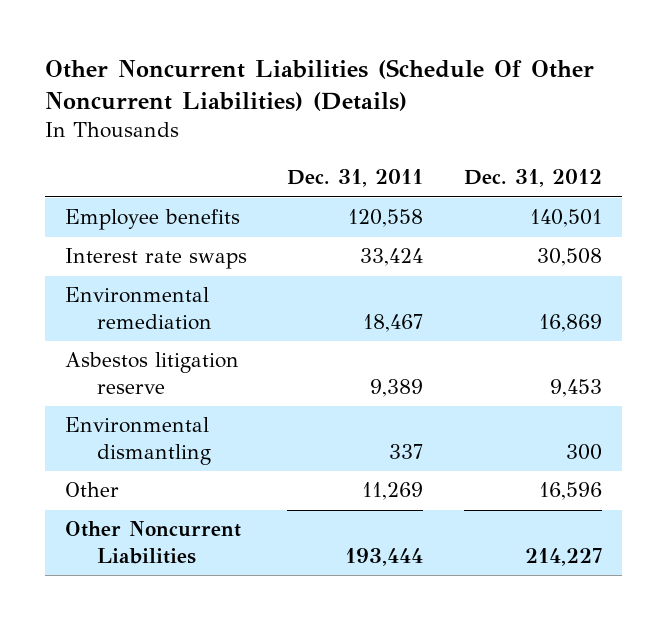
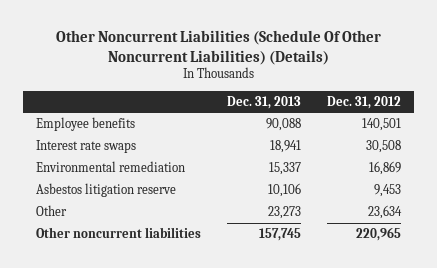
[287,169,424,188] Dec. 31, 2011 -> none
none -> [227,95,302,109] Dec. 31, 2013
[64,417,212,466] Environmental dismantling -> none
[538,482,602,501] 16,596 -> [368,205,403,220] 23,634
[64,521,241,565] Other Noncurrent Liabilities -> [36,227,202,239] Other noncurrent liabilities
[524,548,602,567] 214,227 -> [356,227,402,242] 220,965

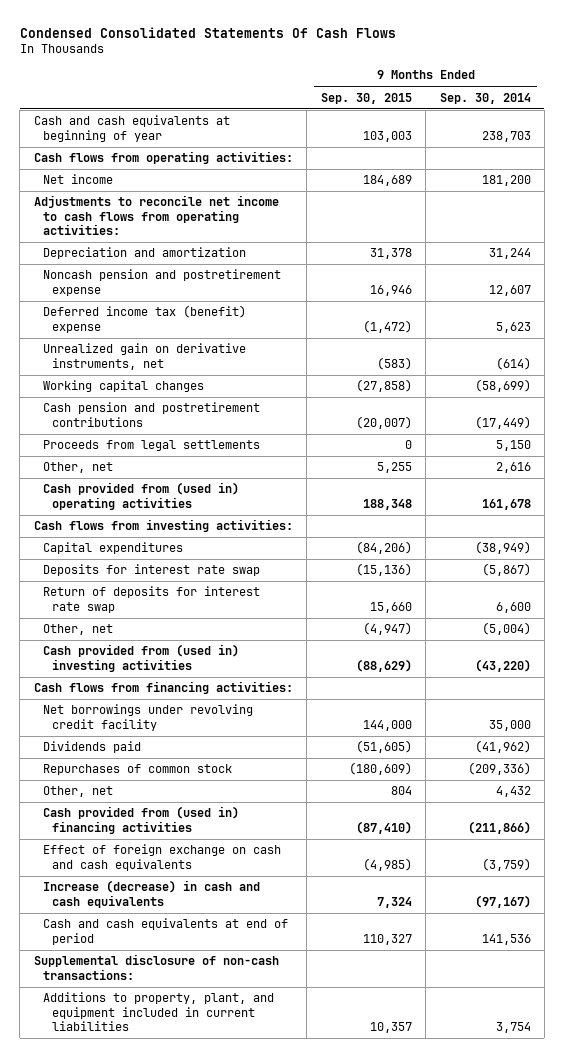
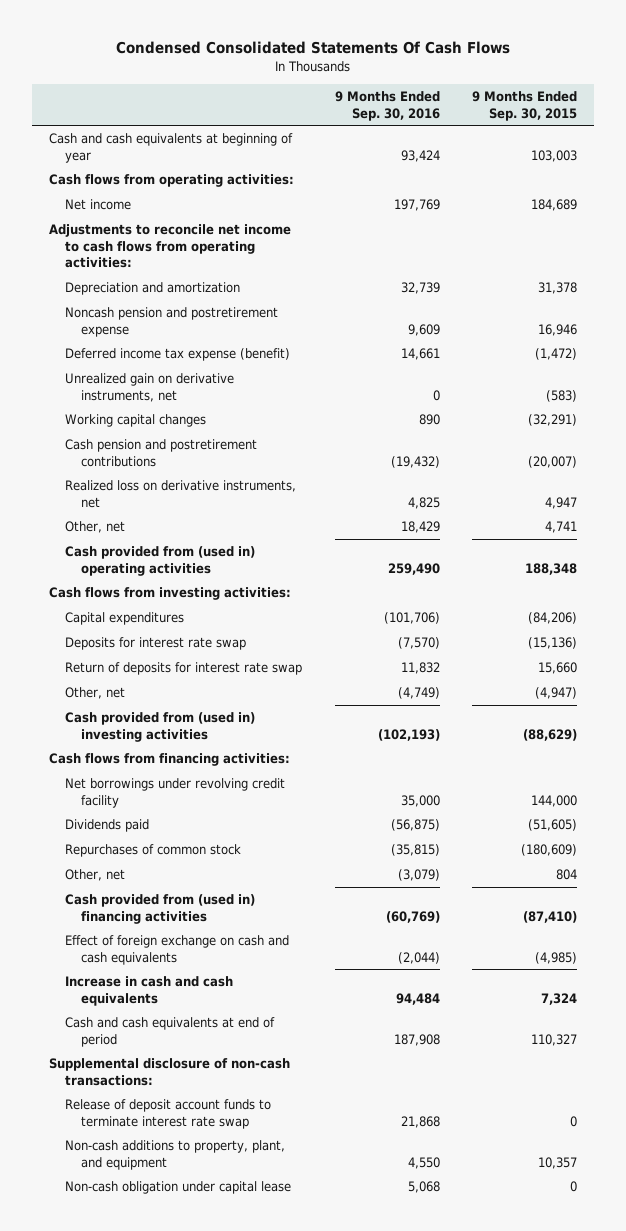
[439,92,531,104] Sep. 30, 2014 -> none
none -> [334,91,440,121] 9 Months Ended Sep. 30, 2016
[42,305,246,333] Deferred income tax (benefit) expense -> [64,348,290,362] Deferred income tax expense (benefit)
[355,379,412,393] (27,858) -> [528,414,578,427] (32,291)
[42,440,260,452] Proceeds from legal settlements -> none
none -> [64,480,296,508] Realized loss on derivative instruments, net
[376,462,412,474] 5,255 -> [545,521,578,534] 4,741
[42,880,260,908] Increase (decrease) in cash and cash equivalents -> [64,976,233,1006] Increase in cash and cash equivalents
none -> [64,1099,271,1129] Release of deposit account funds to terminate interest rate swap
[42,992,274,1032] Additions to property, plant, and equipment included in current liabilities -> [64,1140,285,1170] Non-cash additions to property, plant, and equipment
none -> [64,1181,291,1195] Non-cash obligation under capital lease

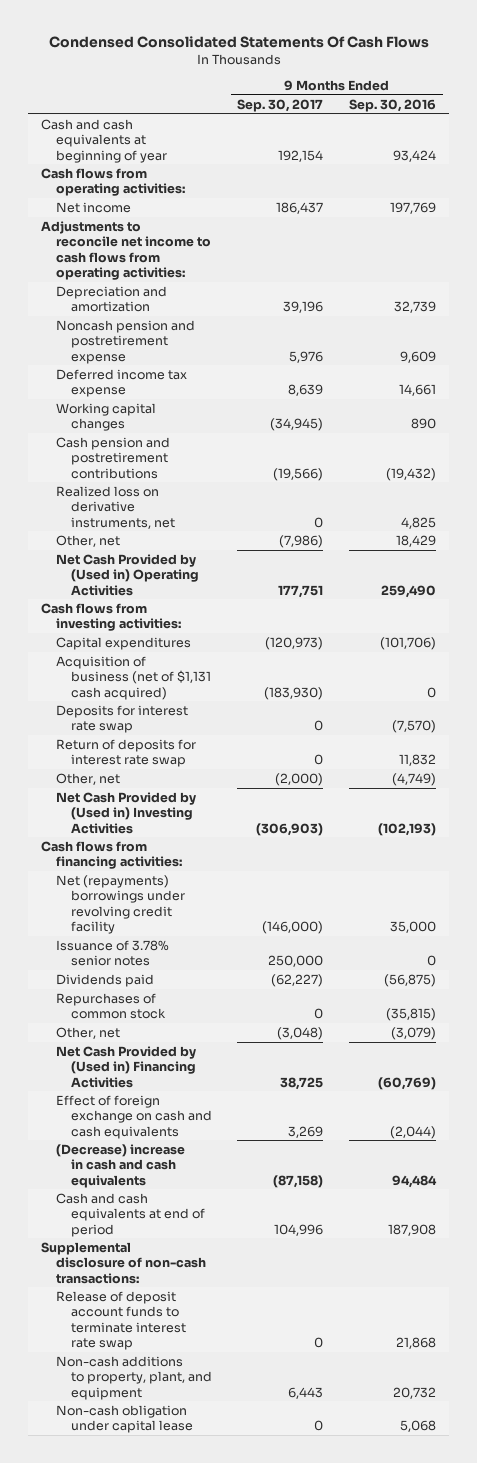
[472,91,578,121] 9 Months Ended Sep. 30, 2015 -> none
none -> [237,98,324,112] Sep. 30, 2017
[64,373,234,402] Unrealized gain on derivative instruments, net -> none
[64,348,290,362] Deferred income tax expense (benefit) -> [55,368,187,398] Deferred income tax expense
[64,546,255,576] Cash provided from (used in) operating activities -> [55,553,199,596] Net Cash Provided by (Used in) Operating Activities
none -> [55,655,211,700] Acquisition of business (net of $1,131 cash acquired)
[64,712,255,742] Cash provided from (used in) investing activities -> [55,791,196,834] Net Cash Provided by (Used in) Investing Activities
[64,778,285,808] Net borrowings under revolving credit facility -> [55,874,185,935] Net (repayments) borrowings under revolving credit facility
none -> [55,939,169,967] Issuance of 3.78% senior notes
[64,894,255,924] Cash provided from (used in) financing activities -> [55,1045,196,1088] Net Cash Provided by (Used in) Financing Activities
[64,976,233,1006] Increase in cash and cash equivalents -> [55,1143,185,1188] (Decrease) increase in cash and cash equivalents
[407,1156,440,1169] 4,550 -> [393,1386,437,1399] 20,732

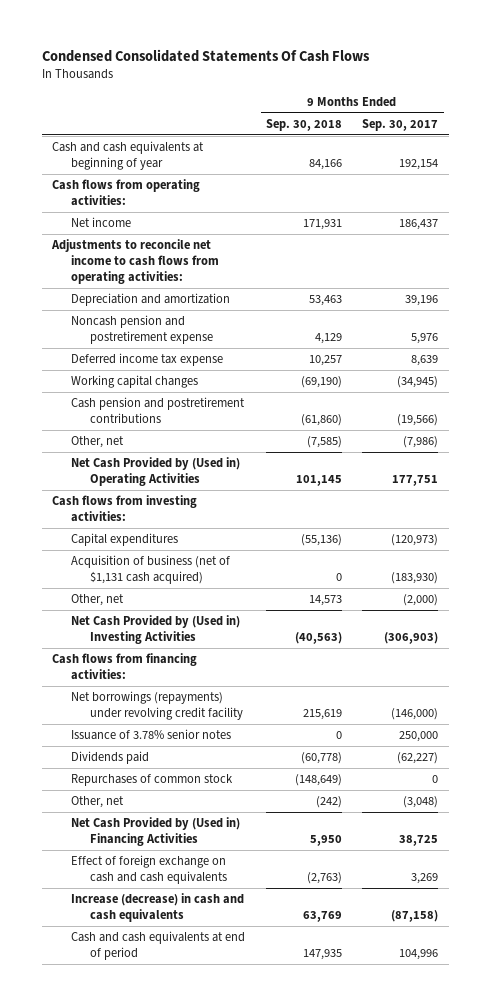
[349,98,437,112] Sep. 30, 2016 -> none
none -> [265,118,342,131] Sep. 30, 2018
[55,485,175,529] Realized loss on derivative instruments, net -> none
[55,704,188,734] Deposits for interest rate swap -> none
[55,738,196,768] Return of deposits for interest rate swap -> none
[55,874,185,935] Net (repayments) borrowings under revolving credit facility -> [71,691,244,721] Net borrowings (repayments) under revolving credit facility
[55,1143,185,1188] (Decrease) increase in cash and cash equivalents -> [71,893,245,923] Increase (decrease) in cash and cash equivalents
[41,1241,206,1284] Supplemental disclosure of non-cash transactions: -> none
[55,1290,186,1351] Release of deposit account funds to terminate interest rate swap -> none
[55,1355,212,1400] Non-cash additions to property, plant, and equipment -> none
[55,1404,193,1434] Non-cash obligation under capital lease -> none

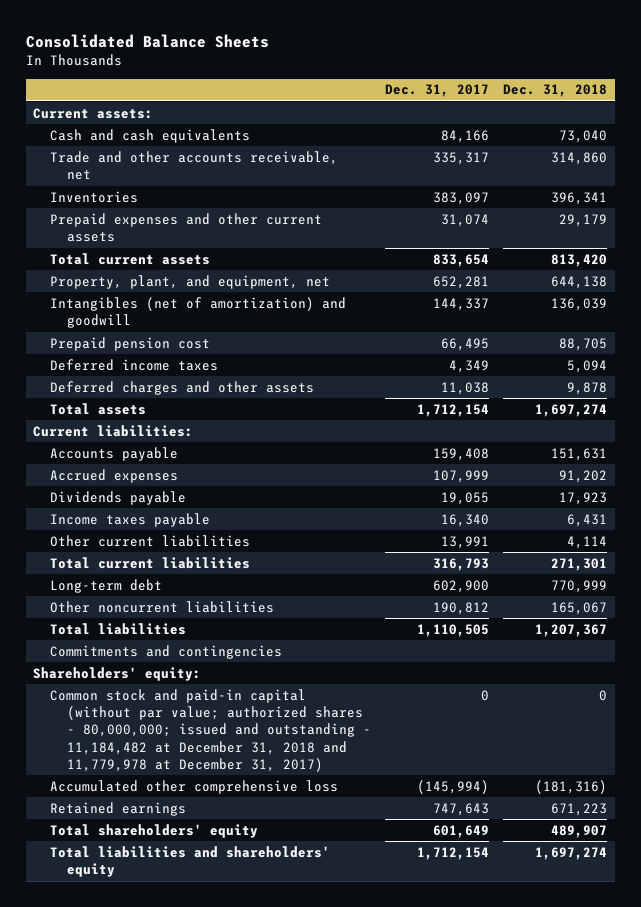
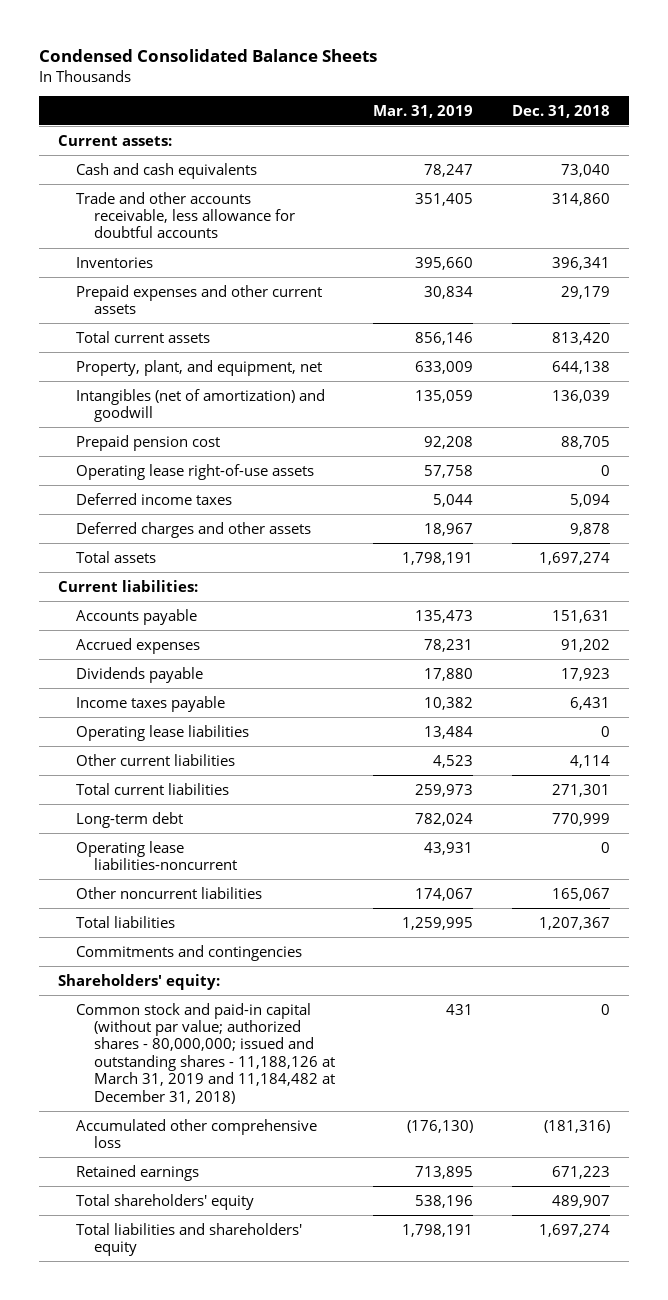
[26,34,270,49] Consolidated Balance Sheets -> [39,48,378,62] Condensed Consolidated Balance Sheets
[385,84,490,98] Dec. 31, 2017 -> none
none -> [373,104,474,118] Mar. 31, 2019
[50,150,339,181] Trade and other accounts receivable, net -> [76,191,295,239] Trade and other accounts receivable, less allowance for doubtful accounts
none -> [76,463,315,480] Operating lease right-of-use assets
none -> [76,724,250,741] Operating lease liabilities
none -> [76,840,237,870] Operating lease liabilities-noncurrent
[50,688,372,773] Common stock and paid-in capital (without par value; authorized shares - 80,000,000; issued and outstanding - 11,184,482 at December 31, 2018 and 11,779,978 at December 31, 2017) -> [76,1002,335,1104] Common stock and paid-in capital (without par value; authorized shares - 80,000,000; issued and outstanding shares - 11,188,126 at March 31, 2019 and 11,184,482 at December 31, 2018)

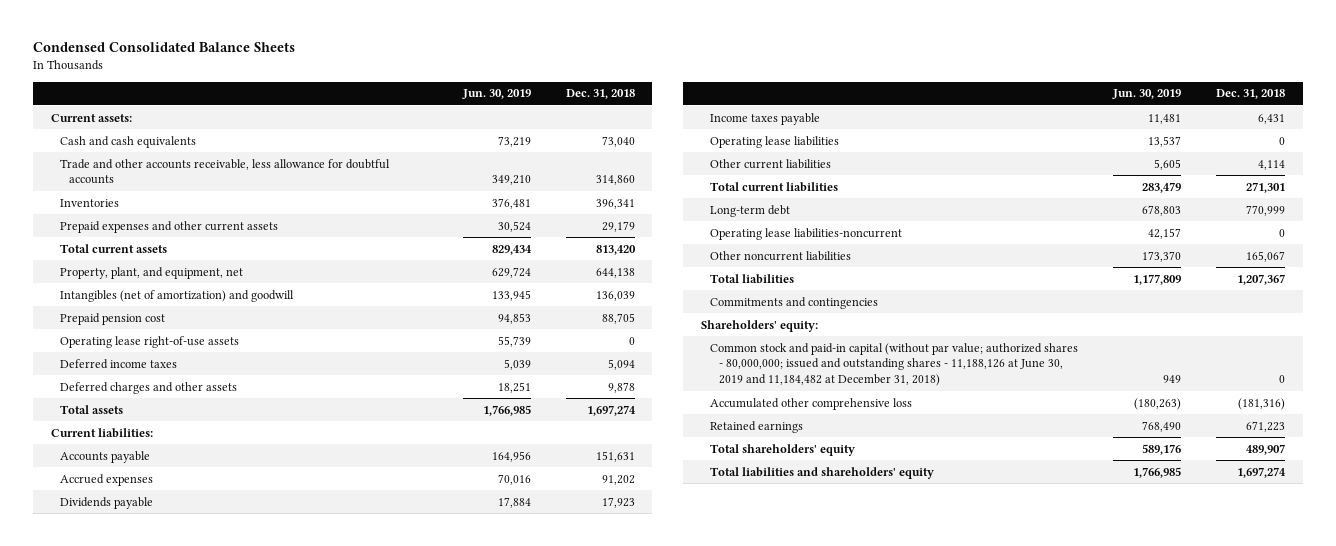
[373,104,474,118] Mar. 31, 2019 -> none
none -> [461,89,531,100] Jun. 30, 2019
[76,1002,335,1104] Common stock and paid-in capital (without par value; authorized shares - 80,000,000; issued and outstanding shares - 11,188,126 at March 31, 2019 and 11,184,482 at December 31, 2018) -> [710,342,1079,386] Common stock and paid-in capital (without par value; authorized shares - 80,000,000; issued and outstanding shares - 11,188,126 at June 30, 2019 and 11,184,482 at December 31, 2018)

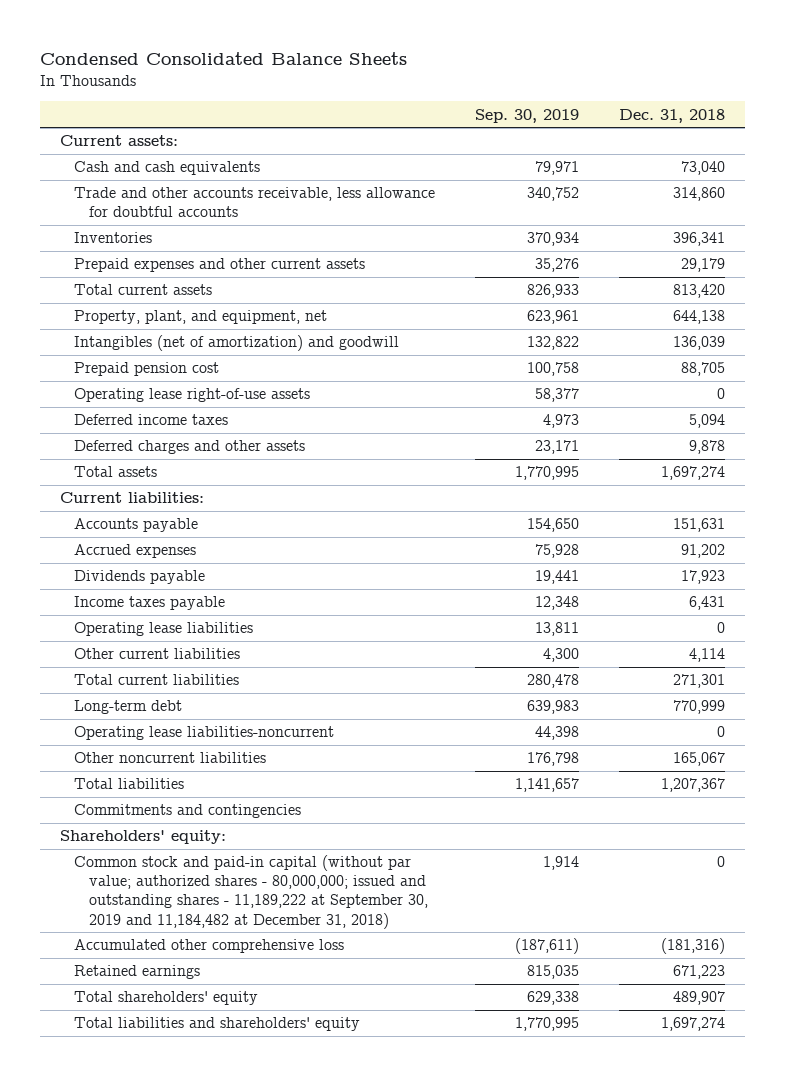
[461,89,531,100] Jun. 30, 2019 -> none
none -> [475,108,580,123] Sep. 30, 2019
[710,342,1079,386] Common stock and paid-in capital (without par value; authorized shares - 80,000,000; issued and outstanding shares - 11,188,126 at June 30, 2019 and 11,184,482 at December 31, 2018) -> [74,855,428,929] Common stock and paid-in capital (without par value; authorized shares - 80,000,000; issued and outstanding shares - 11,189,222 at September 30, 2019 and 11,184,482 at December 31, 2018)

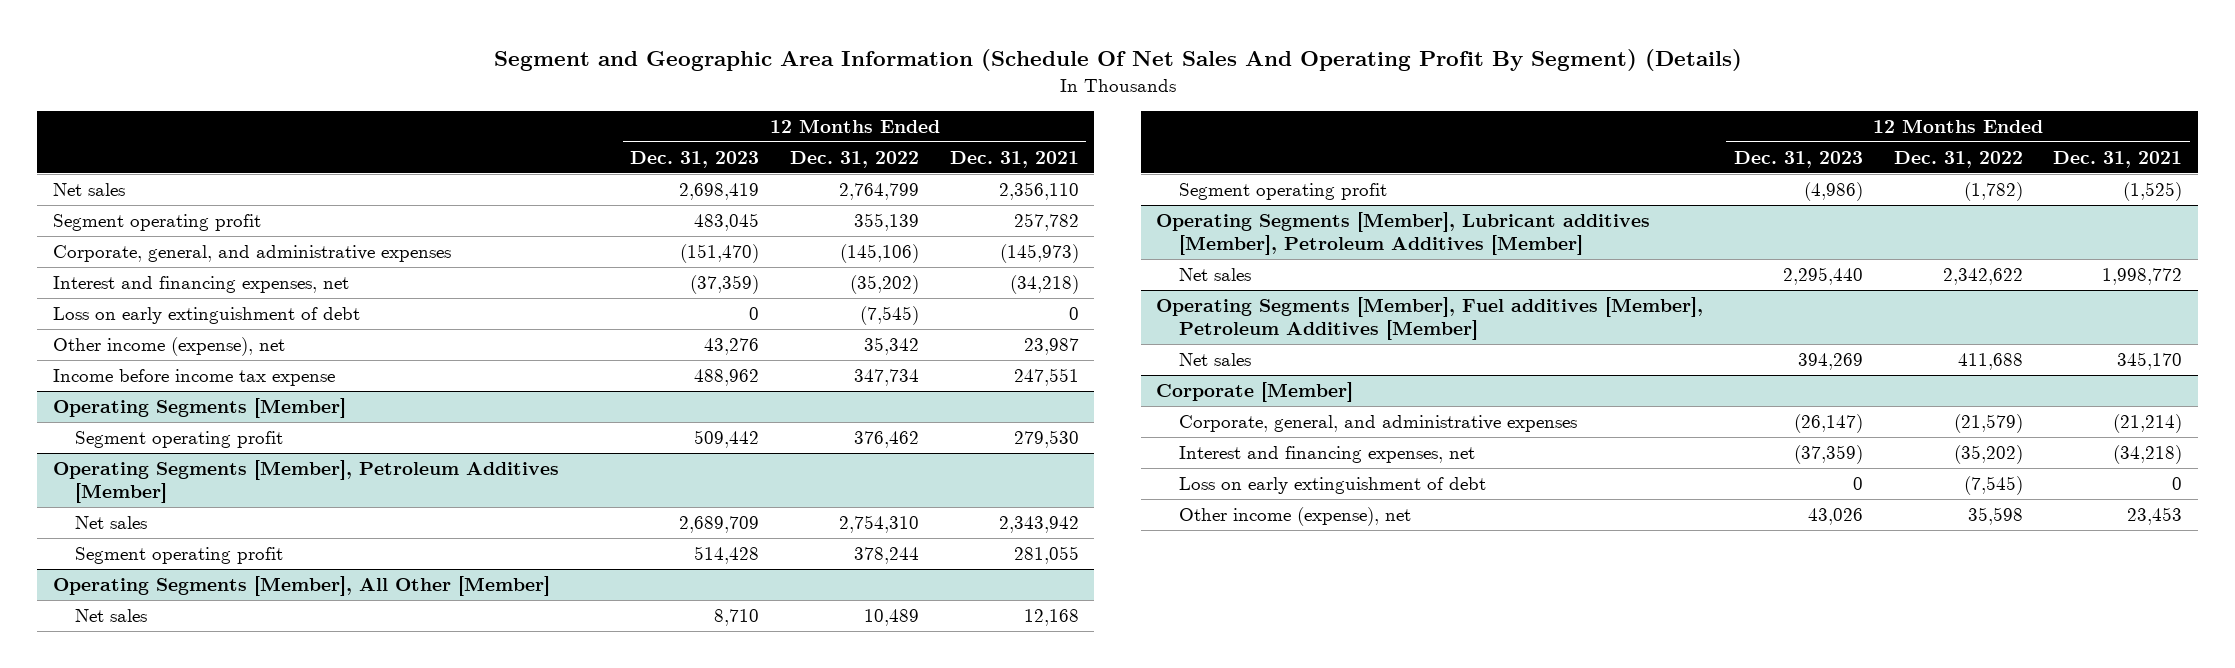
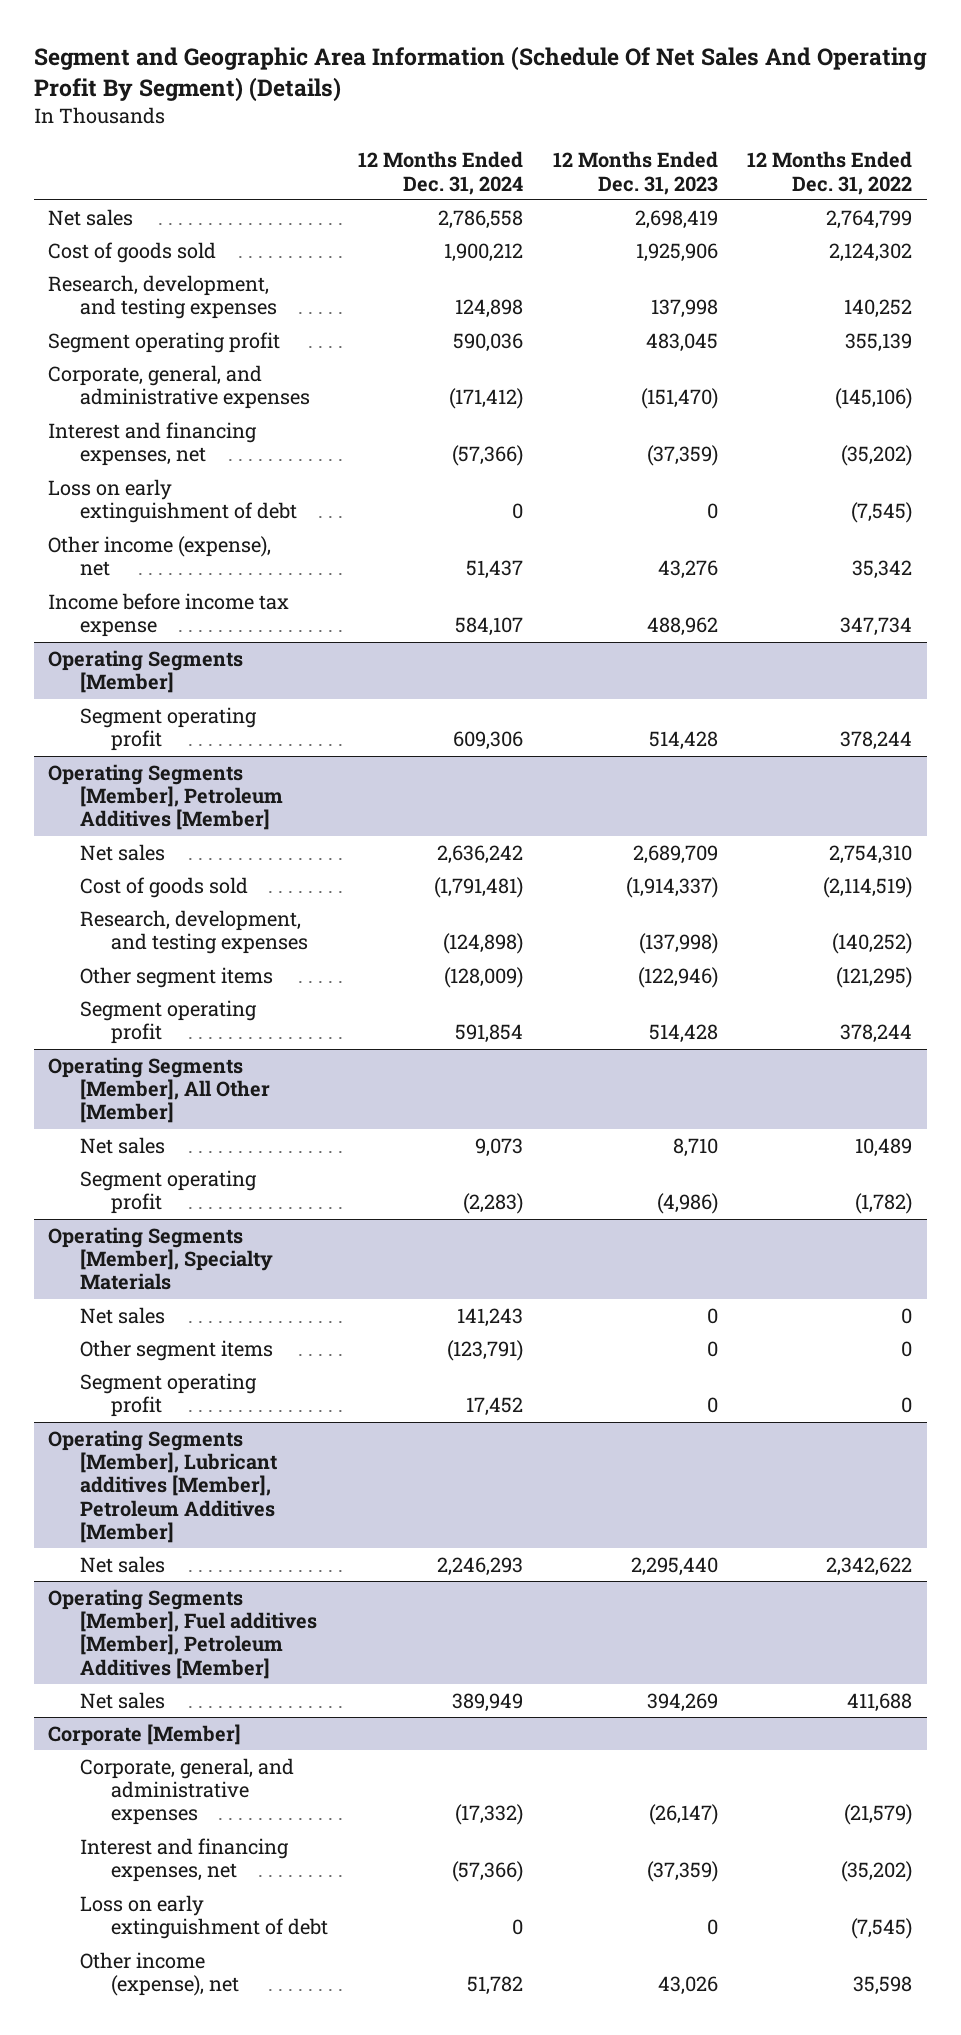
[949,150,1079,168] Dec. 31, 2021 -> none
none -> [357,151,523,195] 12 Months Ended Dec. 31, 2024
none -> [48,241,217,263] Cost of goods sold
none -> [48,274,277,320] Research, development, and testing expenses
[694,429,760,448] 509,442 -> [648,731,718,751] 514,428
[854,430,920,448] 376,462 -> [840,731,913,751] 378,244
none -> [79,876,248,898] Cost of goods sold
none -> [79,909,309,955] Research, development, and testing expenses
none -> [79,966,273,988] Other segment items
none -> [48,1226,273,1291] Operating Segments [Member], Specialty Materials
none -> [79,1306,165,1324] Net sales
none -> [79,1339,273,1361] Other segment items
none -> [79,1372,257,1418] Segment operating profit

